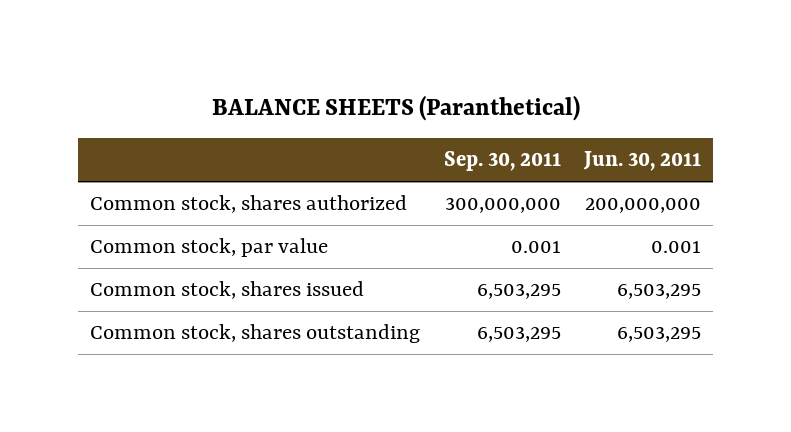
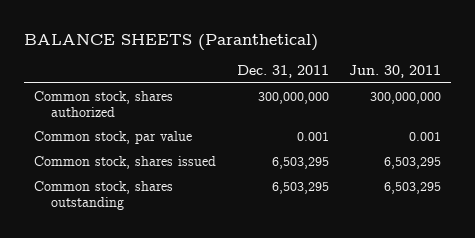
[443,151,561,172] Sep. 30, 2011 -> none
none -> [236,65,329,79] Dec. 31, 2011
[585,198,702,214] 200,000,000 -> [370,92,442,105] 300,000,000

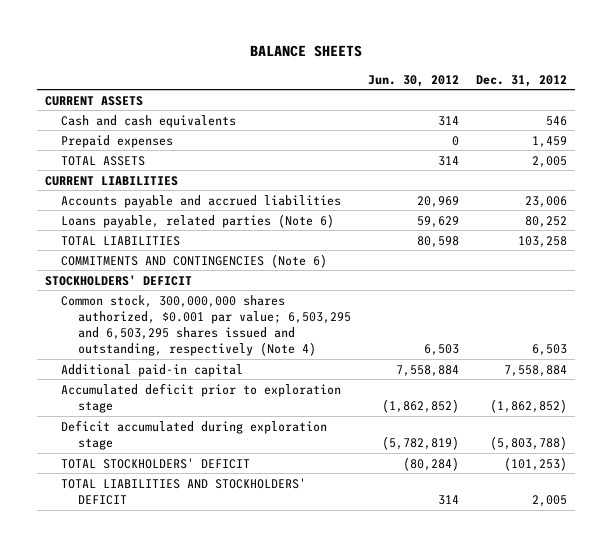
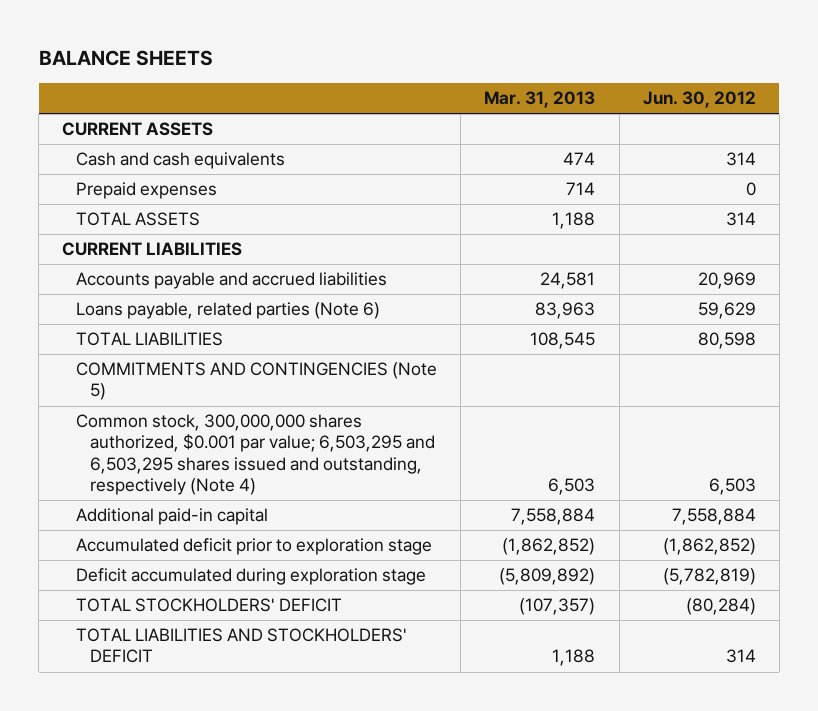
[475,74,567,87] Dec. 31, 2012 -> none
none -> [484,91,596,109] Mar. 31, 2013
[45,274,193,286] STOCKHOLDERS' DEFICIT -> none
[61,253,328,268] COMMITMENTS AND CONTINGENCIES (Note 6) -> [76,362,438,401] COMMITMENTS AND CONTINGENCIES (Note 5)

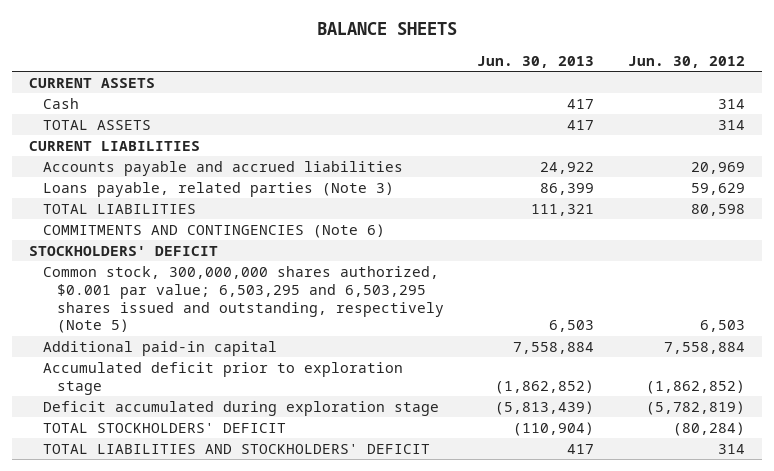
[484,91,596,109] Mar. 31, 2013 -> none
none -> [477,55,595,68] Jun. 30, 2013
[76,182,218,200] Prepaid expenses -> none
[76,152,286,170] Cash and cash equivalents -> [43,97,80,109] Cash
[76,302,381,320] Loans payable, related parties (Note 6) -> [43,181,395,197] Loans payable, related parties (Note 3)
[76,362,438,401] COMMITMENTS AND CONTINGENCIES (Note 5) -> [43,223,386,238] COMMITMENTS AND CONTINGENCIES (Note 6)
none -> [29,245,219,256] STOCKHOLDERS' DEFICIT
[76,414,436,495] Common stock, 300,000,000 shares authorized, $0.001 par value; 6,503,295 and 6,503,295 shares issued and outstanding, respectively (Note 4) -> [43,265,445,334] Common stock, 300,000,000 shares authorized, $0.001 par value; 6,503,295 and 6,503,295 shares issued and outstanding, respectively (Note 5)

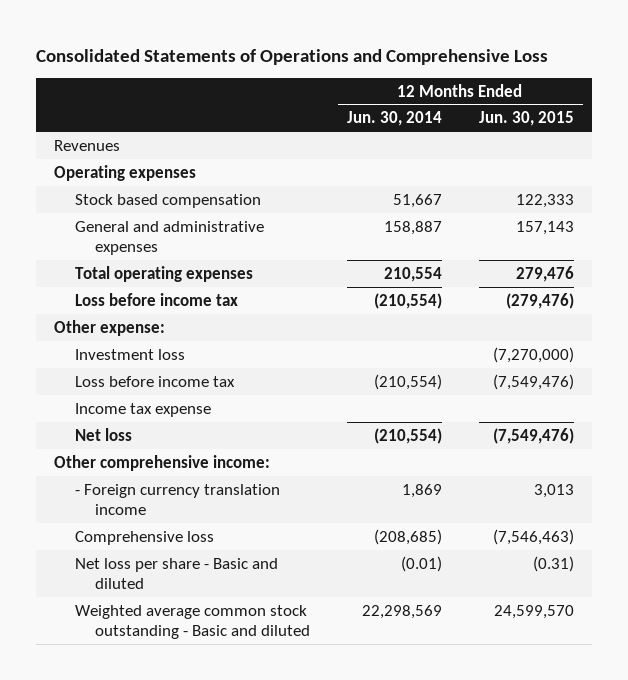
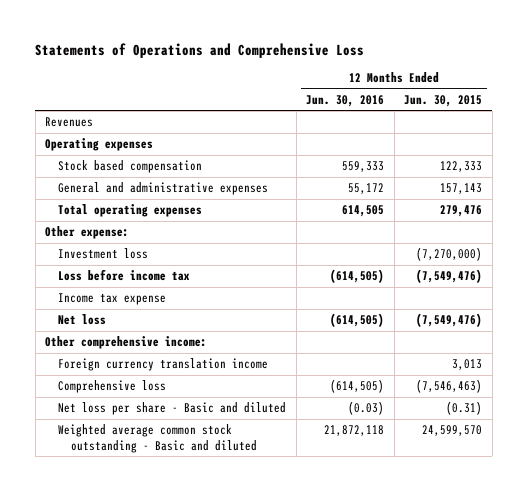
[36,48,549,65] Consolidated Statements of Operations and Comprehensive Loss -> [35,42,365,58] Statements of Operations and Comprehensive Loss
[347,111,443,127] Jun. 30, 2014 -> none
none -> [306,94,385,107] Jun. 30, 2016
[74,292,238,306] Loss before income tax -> none
[74,483,280,515] - Foreign currency translation income -> [58,358,269,372] Foreign currency translation income

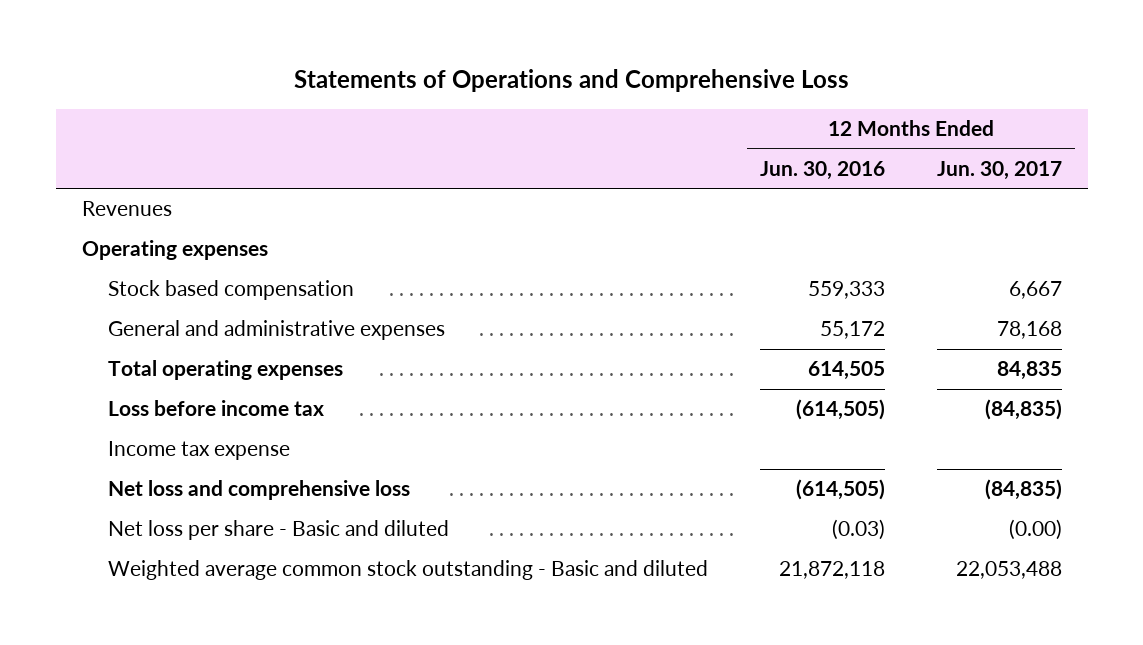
[404,94,483,107] Jun. 30, 2015 -> none
none -> [936,160,1062,180] Jun. 30, 2017
[45,226,130,240] Other expense: -> none
[58,248,149,260] Investment loss -> none
[45,336,208,350] Other comprehensive income: -> none
[58,358,269,372] Foreign currency translation income -> none
[58,380,167,394] Comprehensive loss -> none
[58,314,107,326] Net loss -> [108,480,411,501] Net loss and comprehensive loss

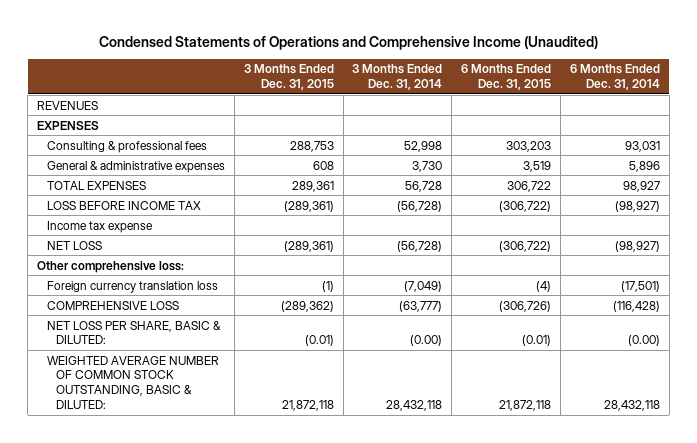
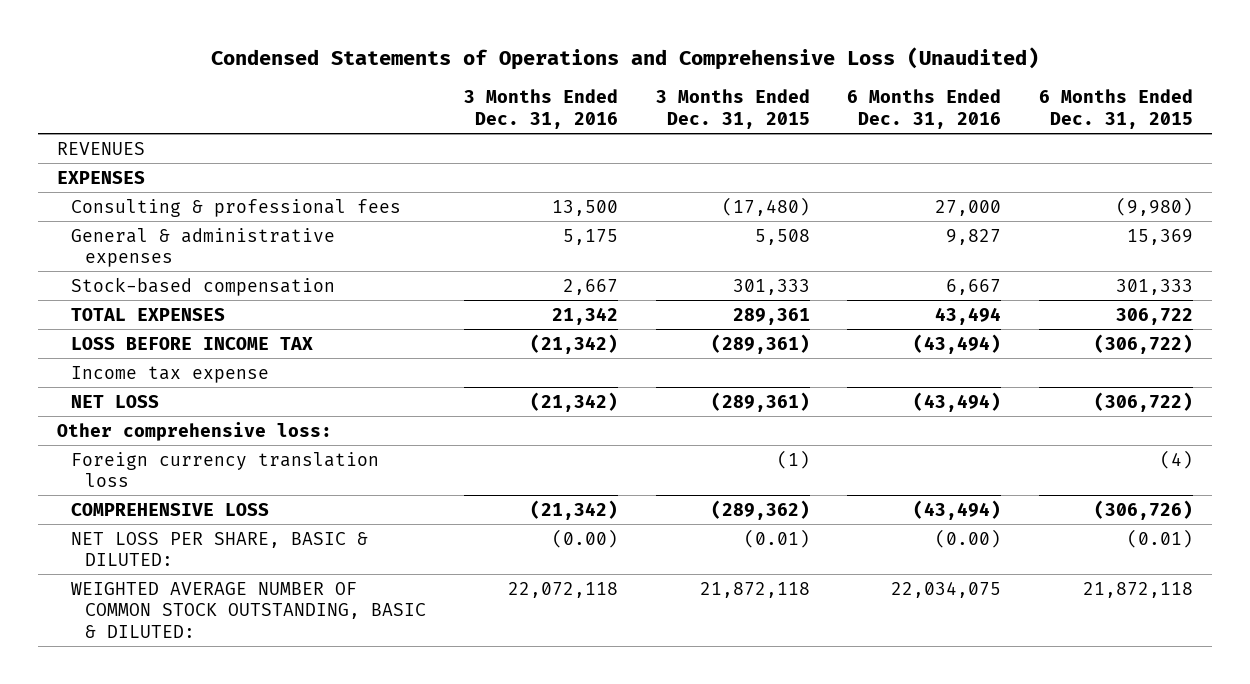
[98,35,598,50] Condensed Statements of Operations and Comprehensive Income (Unaudited) -> [210,47,1039,71] Condensed Statements of Operations and Comprehensive Loss (Unaudited)
[352,64,443,90] 3 Months Ended Dec. 31, 2014 -> none
[570,64,661,90] 6 Months Ended Dec. 31, 2014 -> none
none -> [463,89,618,129] 3 Months Ended Dec. 31, 2016
none -> [847,89,1002,129] 6 Months Ended Dec. 31, 2016
[289,140,334,152] 288,753 -> [721,196,810,216] (17,480)
[506,140,552,152] 303,203 -> [1115,196,1193,216] (9,980)
[312,160,334,170] 608 -> [754,228,810,245] 5,508
[523,160,552,172] 3,519 -> [1126,228,1193,245] 15,369
none -> [70,276,335,296] Stock-based compensation

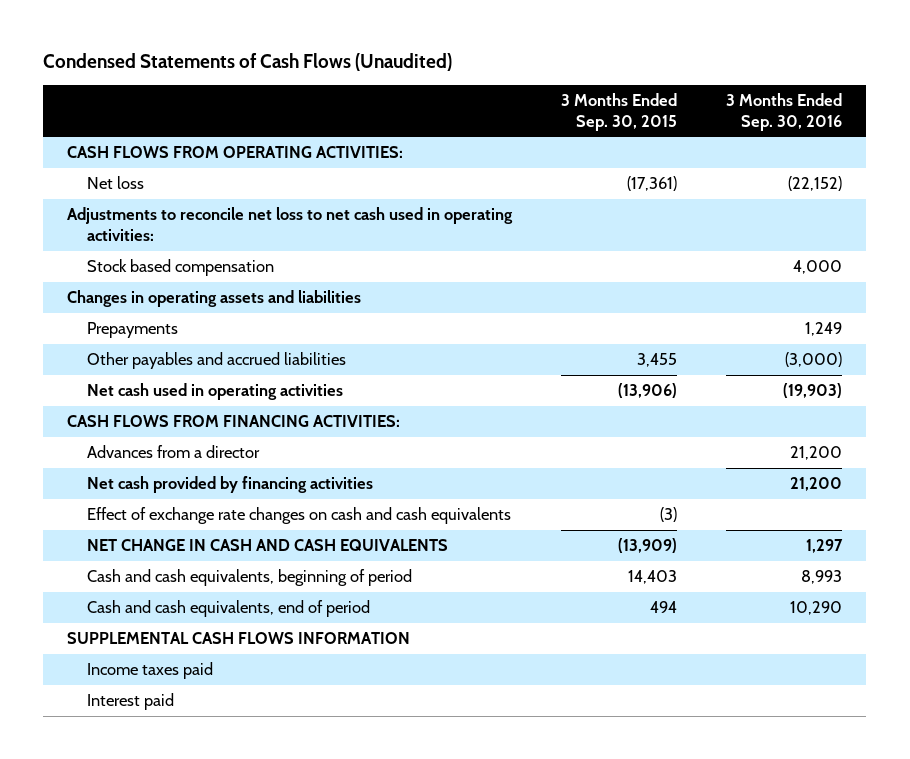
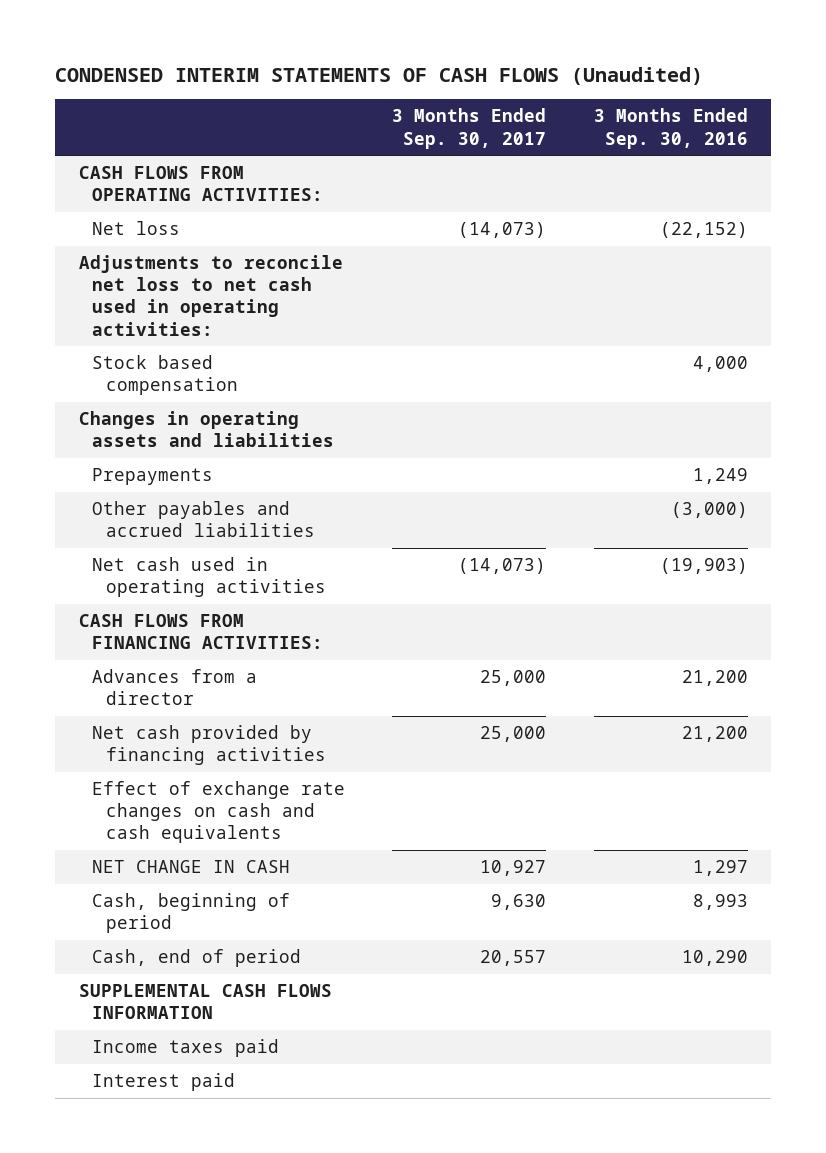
[43,53,453,72] Condensed Statements of Cash Flows (Unaudited) -> [54,66,703,85] CONDENSED INTERIM STATEMENTS OF CASH FLOWS (Unaudited)
[561,93,678,131] 3 Months Ended Sep. 30, 2015 -> none
none -> [392,108,547,149] 3 Months Ended Sep. 30, 2017
[86,539,448,552] NET CHANGE IN CASH AND CASH EQUIVALENTS -> [92,860,291,874] NET CHANGE IN CASH
[86,569,412,587] Cash and cash equivalents, beginning of period -> [92,893,291,934] Cash, beginning of period
[86,600,370,618] Cash and cash equivalents, end of period -> [92,949,302,968] Cash, end of period

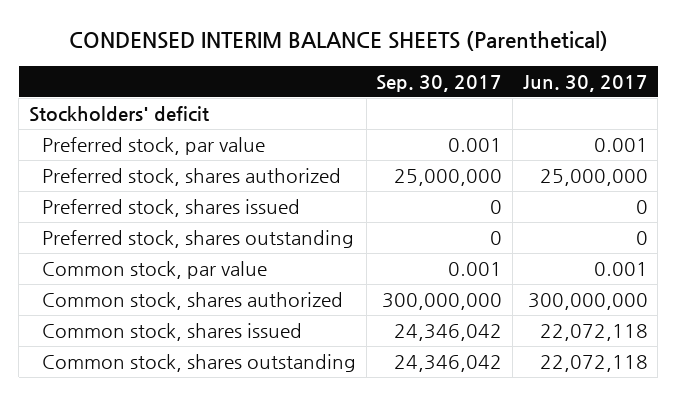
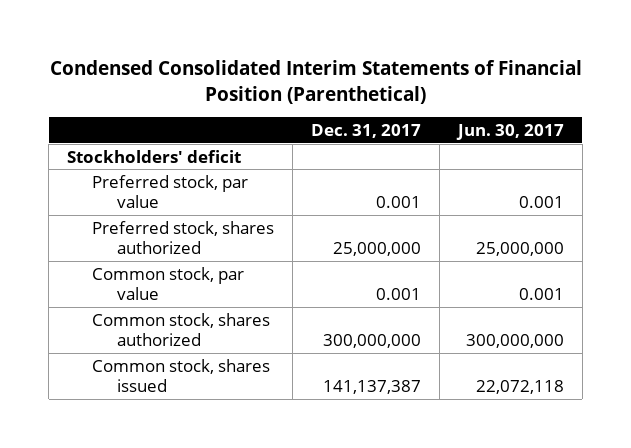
[69,31,609,52] CONDENSED INTERIM BALANCE SHEETS (Parenthetical) -> [49,59,582,104] Condensed Consolidated Interim Statements of Financial Position (Parenthetical)
[376,74,503,92] Sep. 30, 2017 -> none
none -> [311,123,422,138] Dec. 31, 2017
[42,199,301,218] Preferred stock, shares issued -> none
[42,230,355,249] Preferred stock, shares outstanding -> none
[42,354,357,373] Common stock, shares outstanding -> none

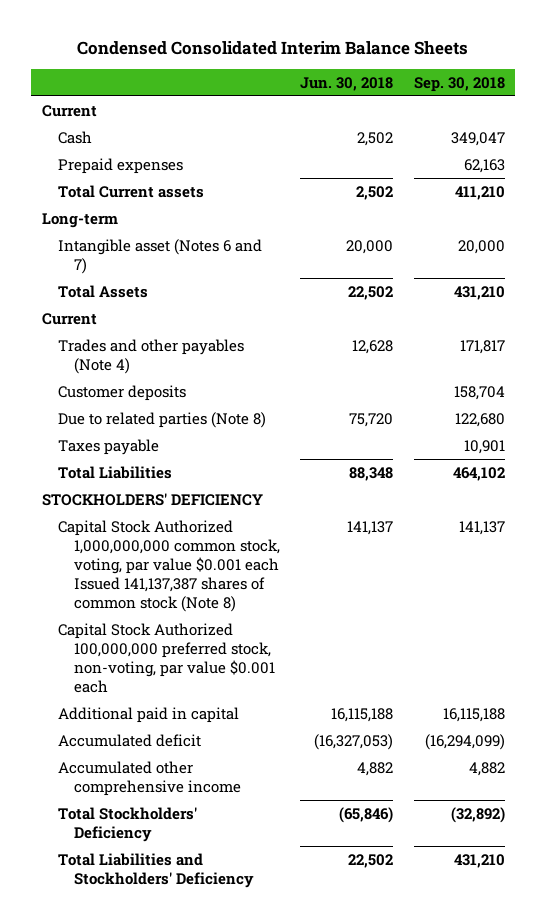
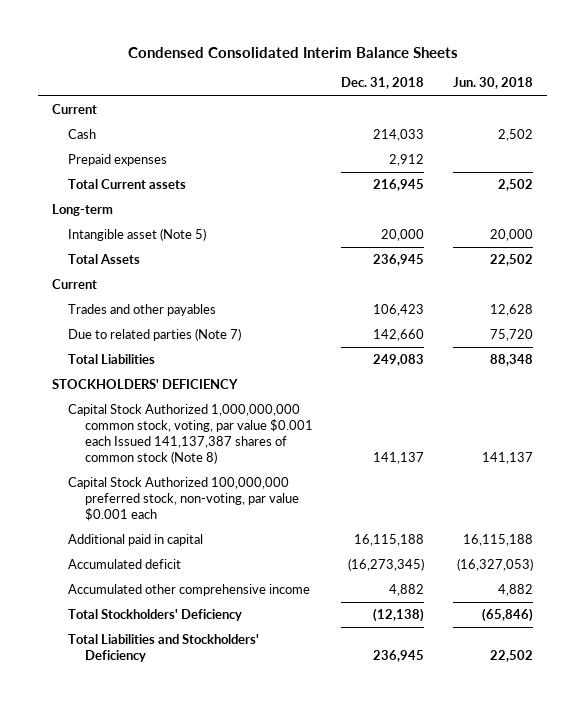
[413,76,505,92] Sep. 30, 2018 -> none
none -> [341,77,425,90] Dec. 31, 2018
[57,238,262,274] Intangible asset (Notes 6 and 7) -> [68,228,207,242] Intangible asset (Note 5)
[57,384,186,401] Customer deposits -> none
[57,438,159,455] Taxes payable -> none
[57,338,244,374] Trades and other payables (Note 4) -> [68,304,217,317] Trades and other payables
[57,411,266,428] Due to related parties (Note 8) -> [68,328,242,342] Due to related parties (Note 7)

